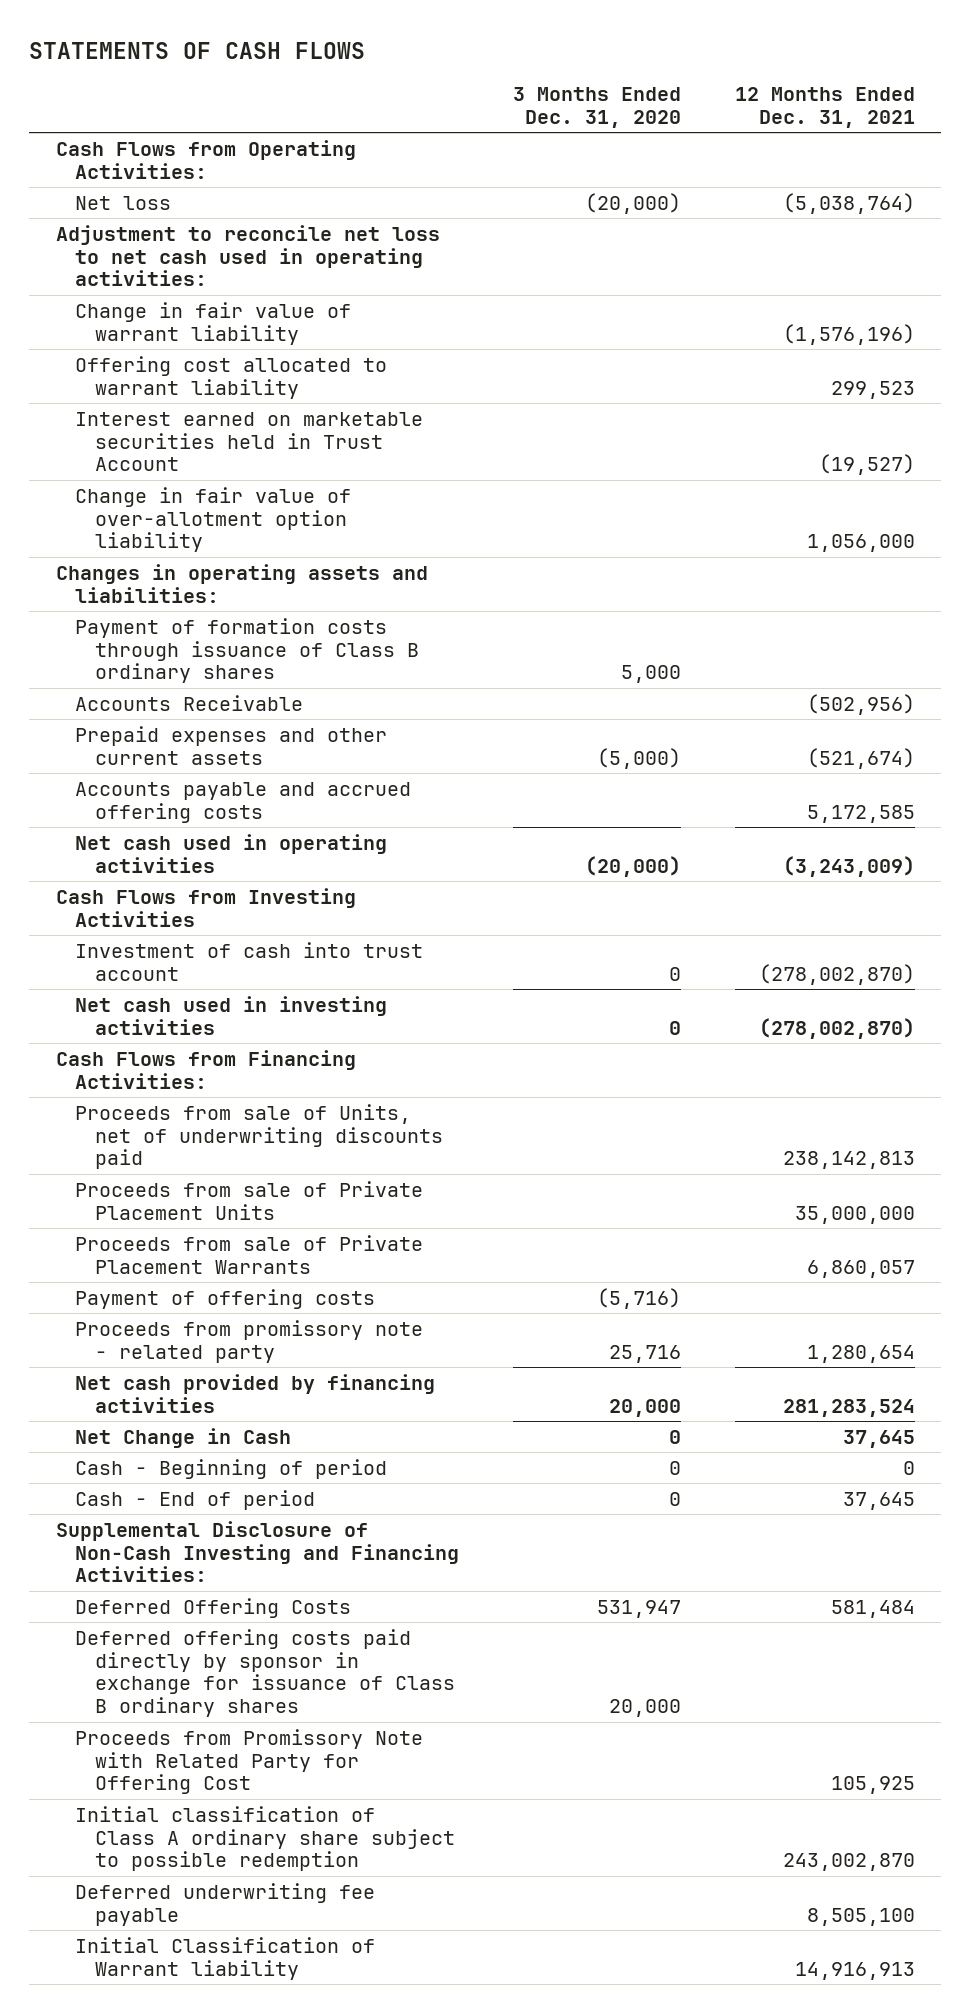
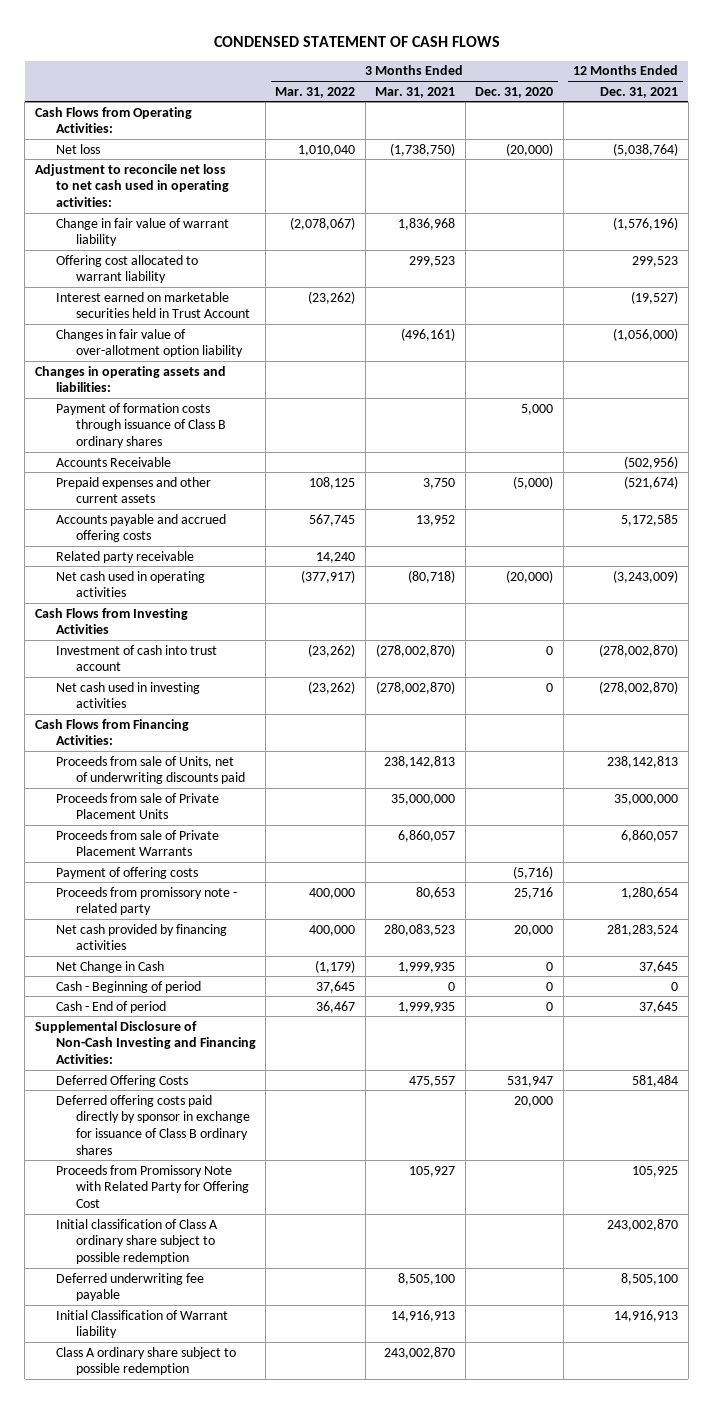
[28,42,365,60] STATEMENTS OF CASH FLOWS -> [213,35,500,47] CONDENSED STATEMENT OF CASH FLOWS
none -> [275,86,356,98] Mar. 31, 2022
none -> [375,86,456,98] Mar. 31, 2021
[75,486,352,553] Change in fair value of over-allotment option liability -> [55,328,244,358] Changes in fair value of over-allotment option liability
[806,534,915,553] 1,056,000 -> [613,327,679,341] (1,056,000)
none -> [55,550,194,563] Related party receivable
none -> [55,1346,236,1376] Class A ordinary share subject to possible redemption

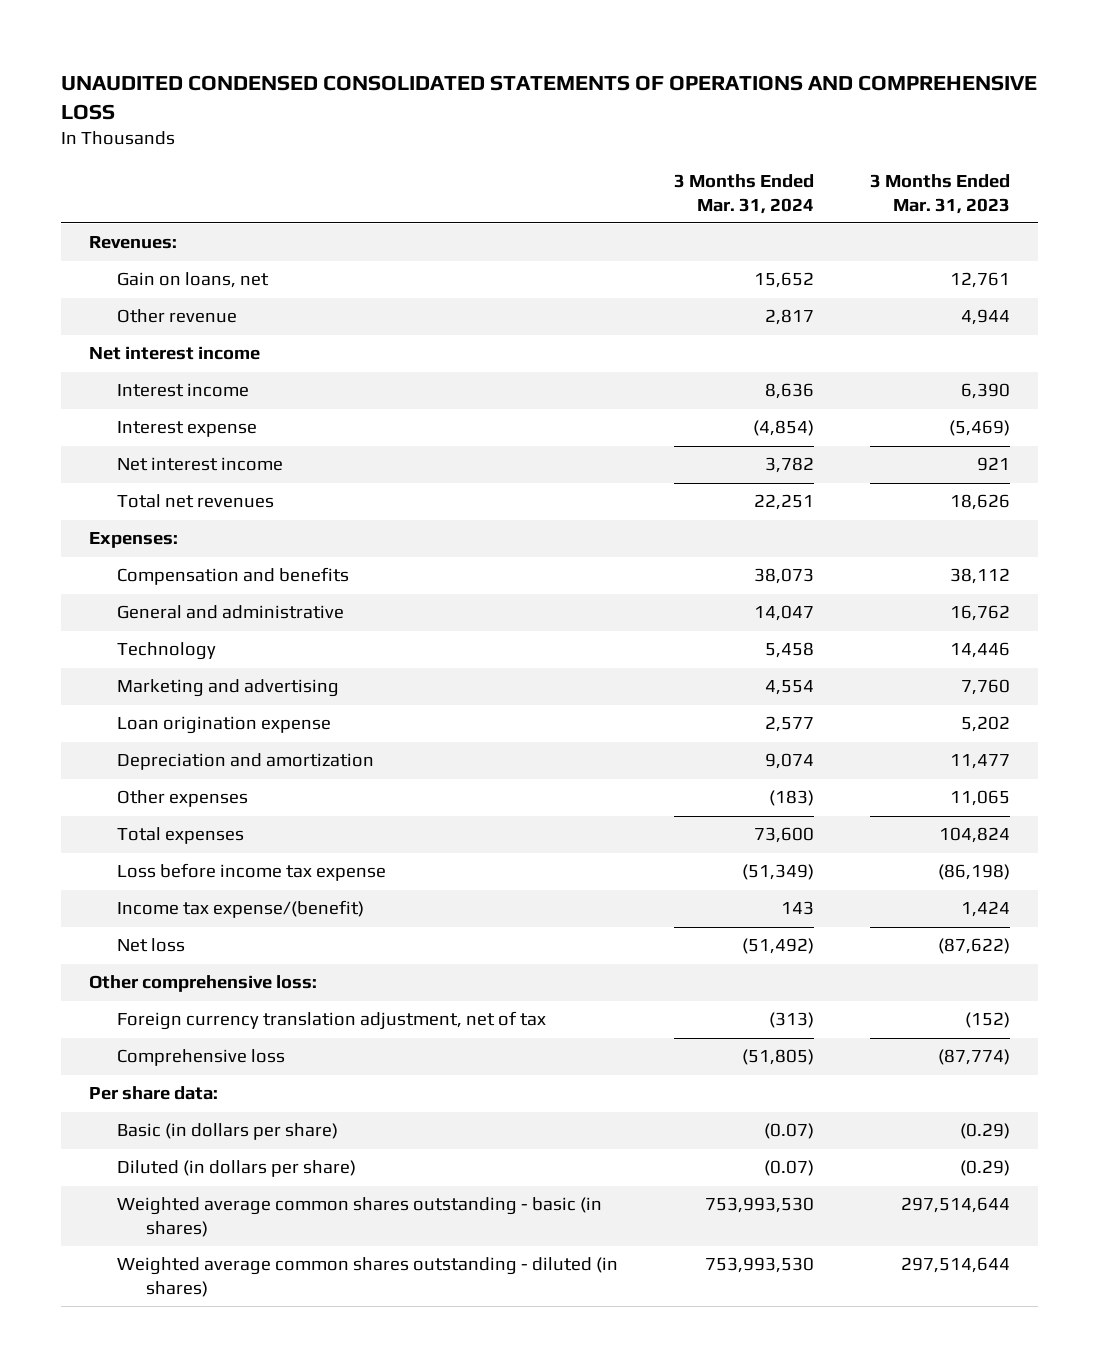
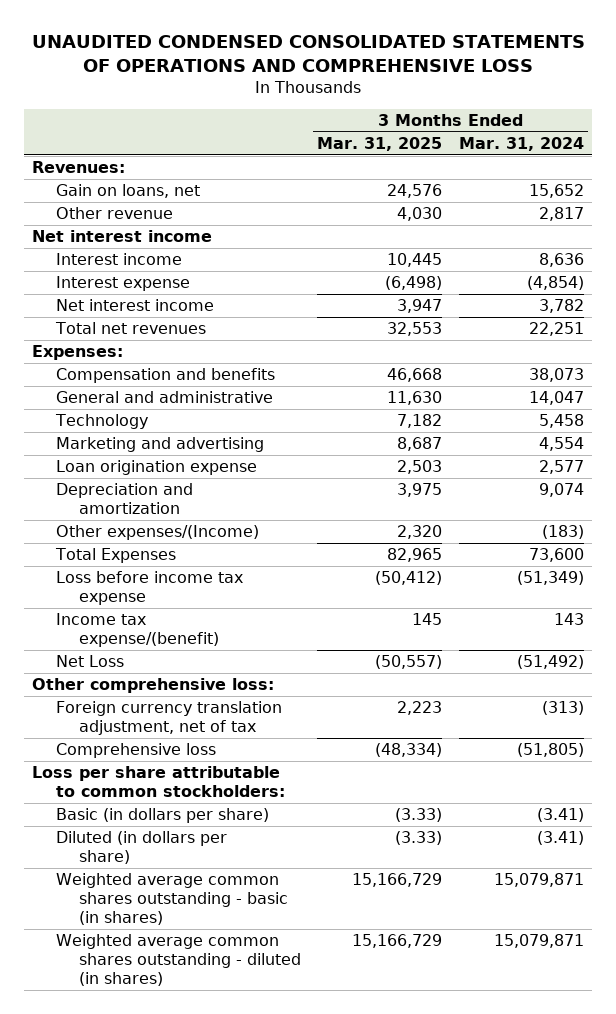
[870,174,1011,214] 3 Months Ended Mar. 31, 2023 -> none
none -> [317,136,443,151] Mar. 31, 2025
[117,790,249,808] Other expenses -> [55,525,259,541] Other expenses/(Income)
[117,827,245,845] Total expenses -> [54,548,176,564] Total Expenses
[117,938,186,953] Net loss -> [55,655,124,668] Net Loss
[88,1086,218,1101] Per share data: -> [32,766,285,797] Loss per share attributable to common stockholders:
[764,1123,815,1140] (0.07) -> [536,808,584,823] (3.41)
[764,1160,815,1177] (0.07) -> [536,831,584,846] (3.41)
[705,1197,815,1214] 753,993,530 -> [493,873,584,888] 15,079,871
[705,1257,815,1274] 753,993,530 -> [493,934,584,949] 15,079,871

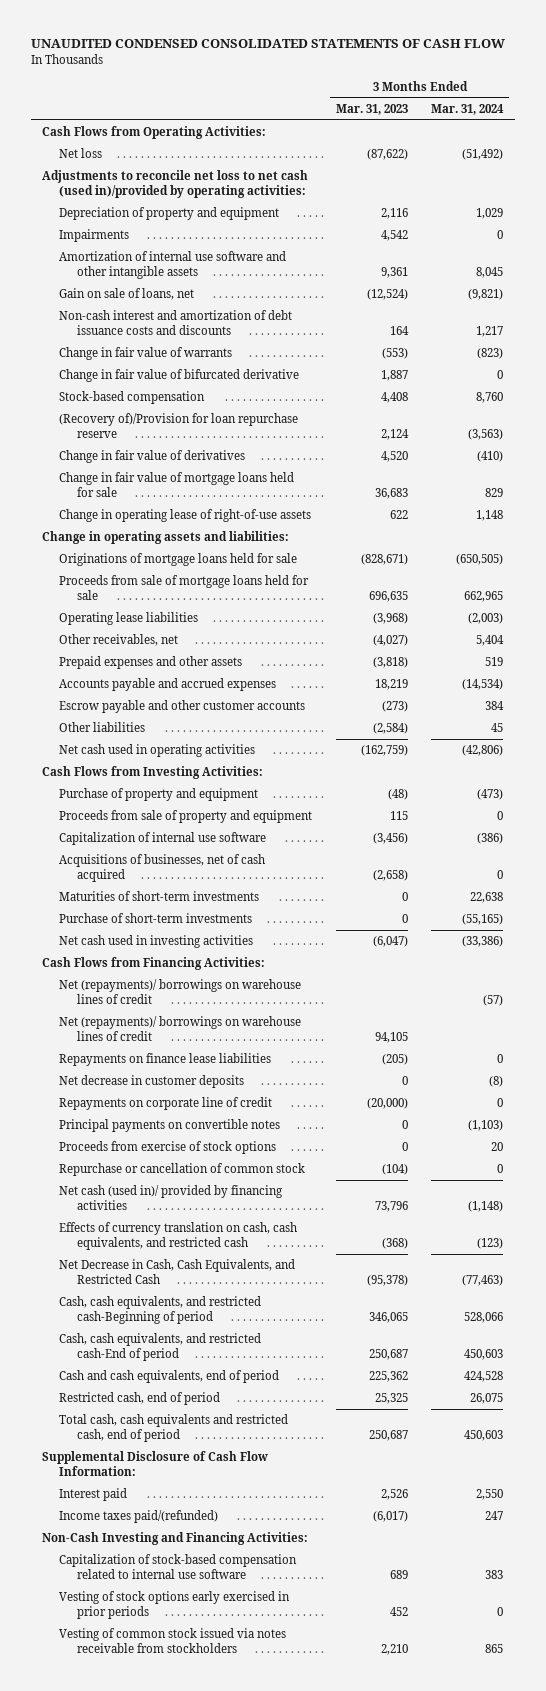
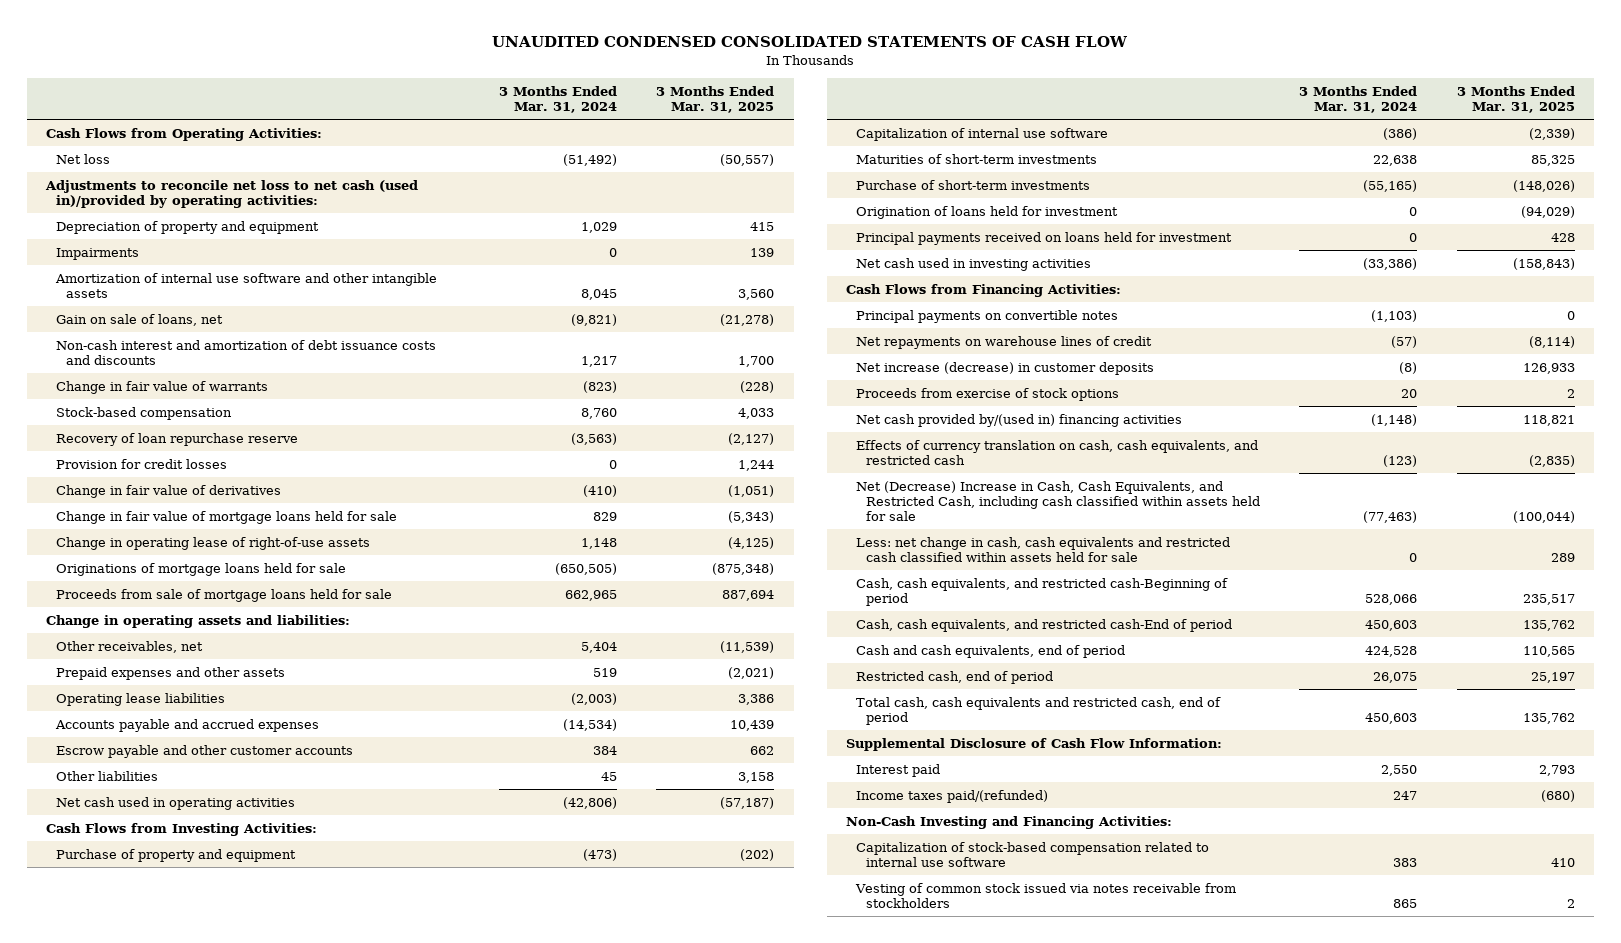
[335,103,408,115] Mar. 31, 2023 -> none
none -> [656,85,775,114] 3 Months Ended Mar. 31, 2025
[59,369,300,383] Change in fair value of bifurcated derivative -> none
[59,413,299,438] (Recovery of)/Provision for loan repurchase reserve -> [55,432,298,446] Recovery of loan repurchase reserve
none -> [55,458,227,469] Provision for credit losses
[42,531,290,545] Change in operating assets and liabilities: -> [46,614,351,628] Change in operating assets and liabilities:
[59,612,199,626] Operating lease liabilities -> [55,692,225,706] Operating lease liabilities
[59,810,313,824] Proceeds from sale of property and equipment -> none
[59,854,266,882] Acquisitions of businesses, net of cash acquired -> none
none -> [856,205,1119,219] Origination of loans held for investment
none -> [856,231,1233,245] Principal payments received on loans held for investment
[59,979,302,1004] Net (repayments)/ borrowings on warehouse lines of credit -> none
[59,1016,302,1041] Net (repayments)/ borrowings on warehouse lines of credit -> none
[59,1053,272,1067] Repayments on finance lease liabilities -> none
[59,1075,245,1089] Net decrease in customer deposits -> none
[59,1097,273,1111] Repayments on corporate line of credit -> none
none -> [856,335,1153,349] Net repayments on warehouse lines of credit
none -> [856,361,1155,375] Net increase (decrease) in customer deposits
[59,1163,306,1177] Repurchase or cancellation of common stock -> none
[59,1185,284,1210] Net cash (used in)/ provided by financing activities -> [856,413,1183,427] Net cash provided by/(used in) financing activities
[59,1259,296,1284] Net Decrease in Cash, Cash Equivalents, and Restricted Cash -> [856,480,1261,522] Net (Decrease) Increase in Cash, Cash Equivalents, and Restricted Cash, including cash classified within assets held for sale
none -> [856,536,1231,562] Less: net change in cash, cash equivalents and restricted cash classified within assets held for sale
[59,1591,291,1619] Vesting of stock options early exercised in prior periods -> none

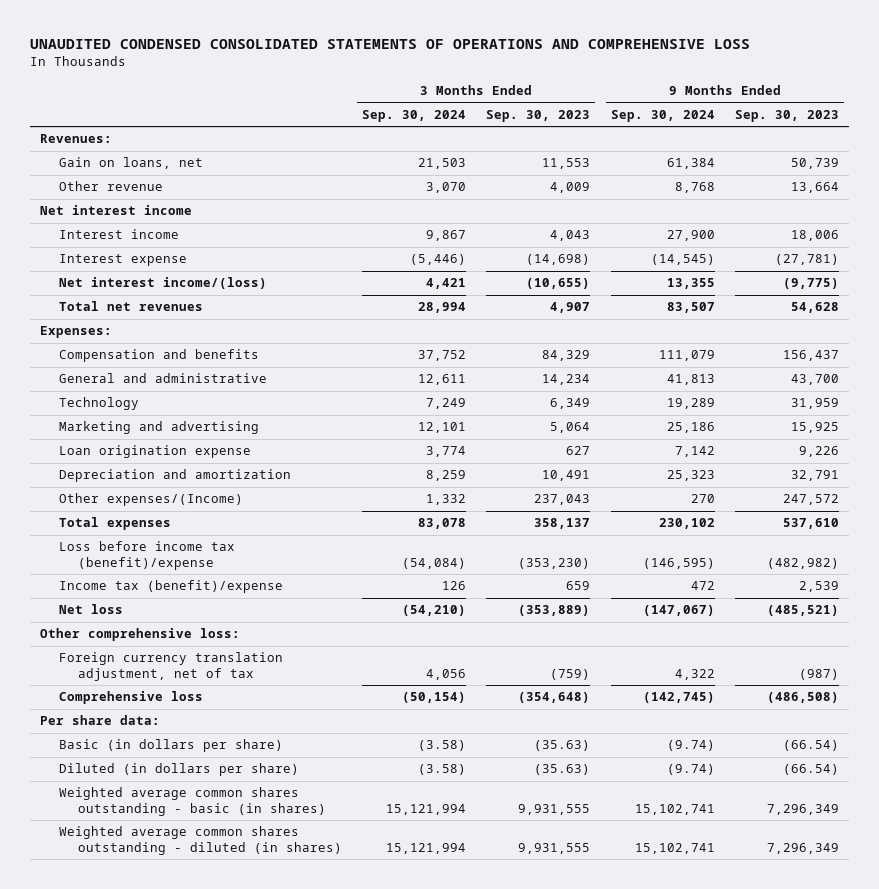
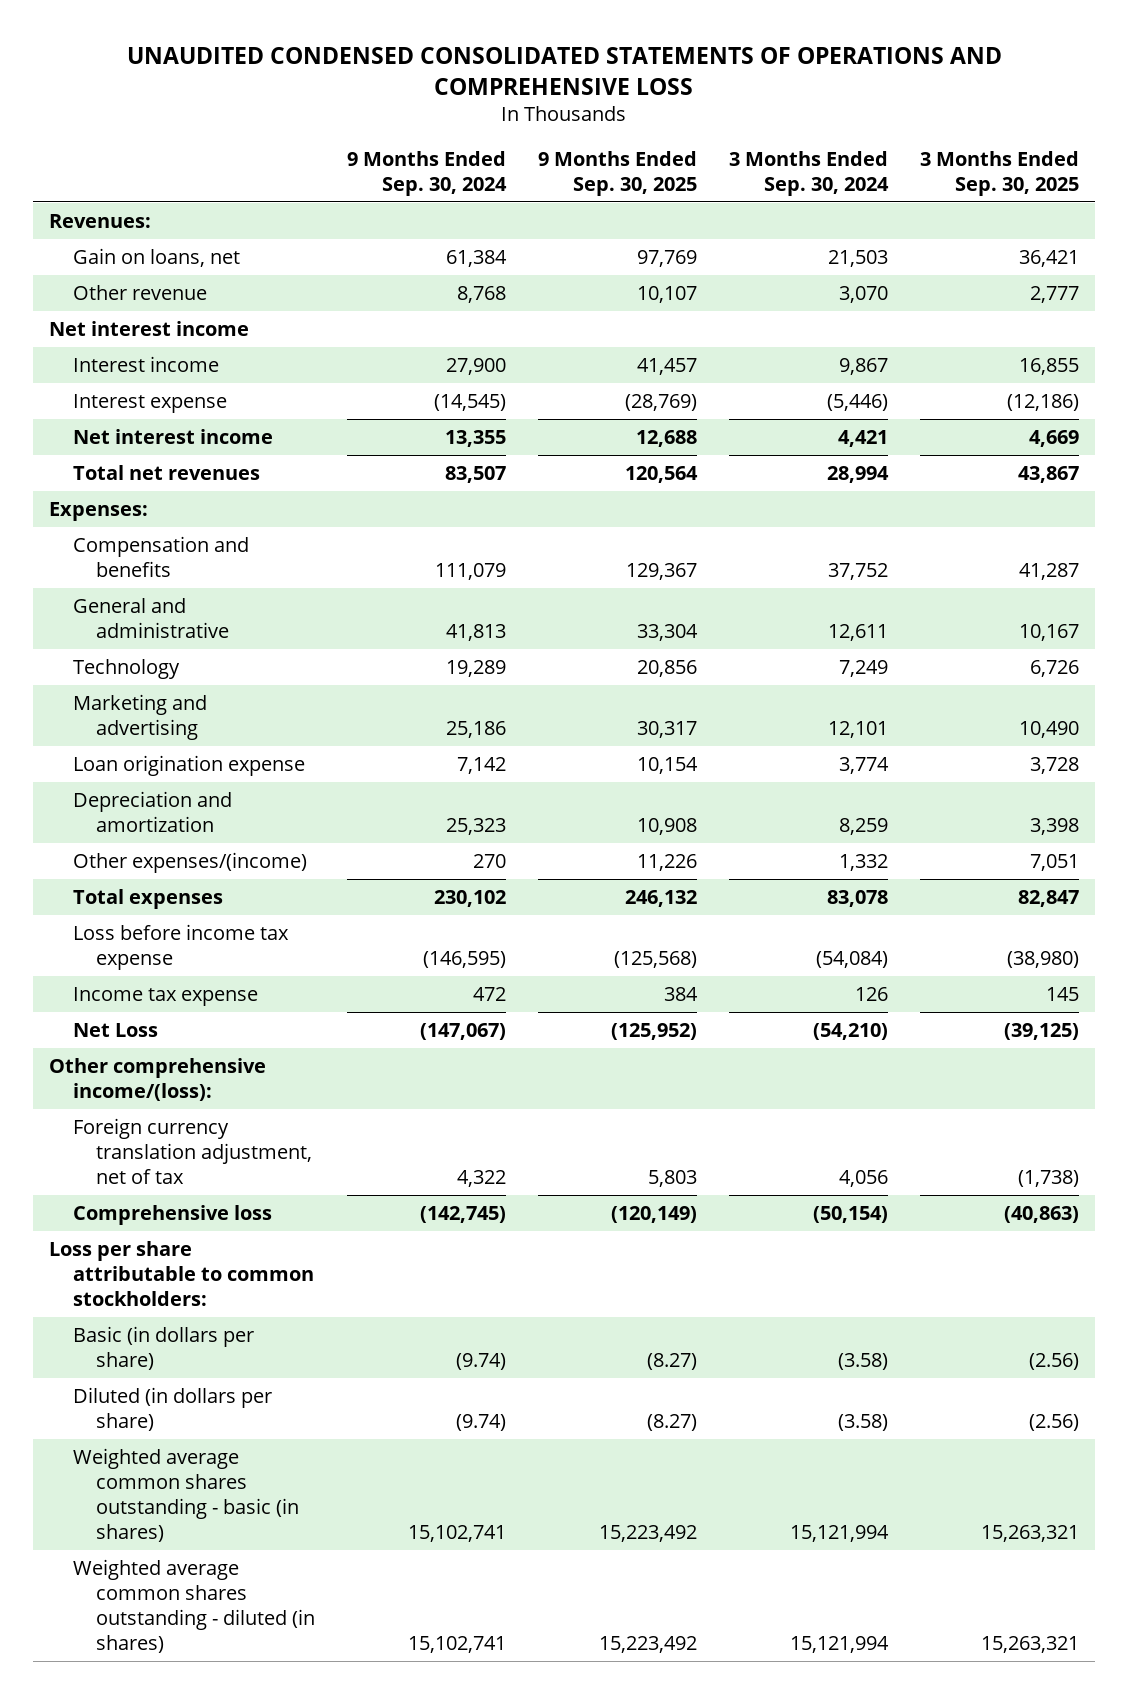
[486,109,591,122] Sep. 30, 2023 -> none
[734,109,839,122] Sep. 30, 2023 -> none
none -> [538,151,698,197] 9 Months Ended Sep. 30, 2025
none -> [920,151,1080,197] 3 Months Ended Sep. 30, 2025
[58,277,267,290] Net interest income/(loss) -> [72,428,273,444] Net interest income
[58,493,243,507] Other expenses/(Income) -> [72,851,307,873] Other expenses/(income)
[58,541,235,570] Loss before income tax (benefit)/expense -> [72,923,289,970] Loss before income tax expense
[58,580,283,594] Income tax (benefit)/expense -> [72,986,258,1006] Income tax expense
[58,604,123,615] Net loss -> [72,1022,158,1037] Net Loss
[39,628,240,642] Other comprehensive loss: -> [49,1057,267,1101] Other comprehensive income/(loss):
[39,715,160,726] Per share data: -> [49,1240,314,1306] Loss per share attributable to common stockholders:

